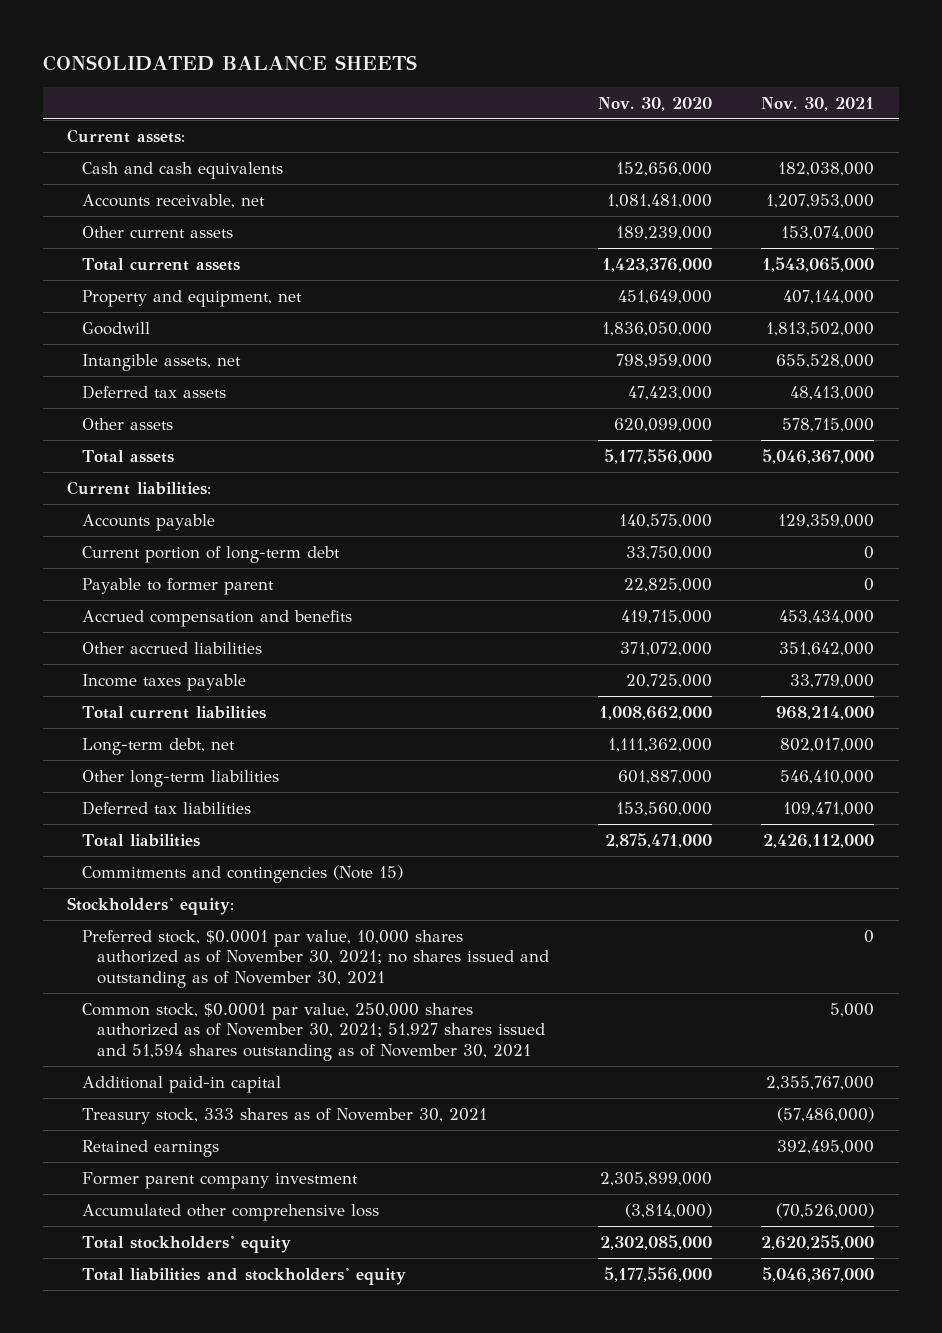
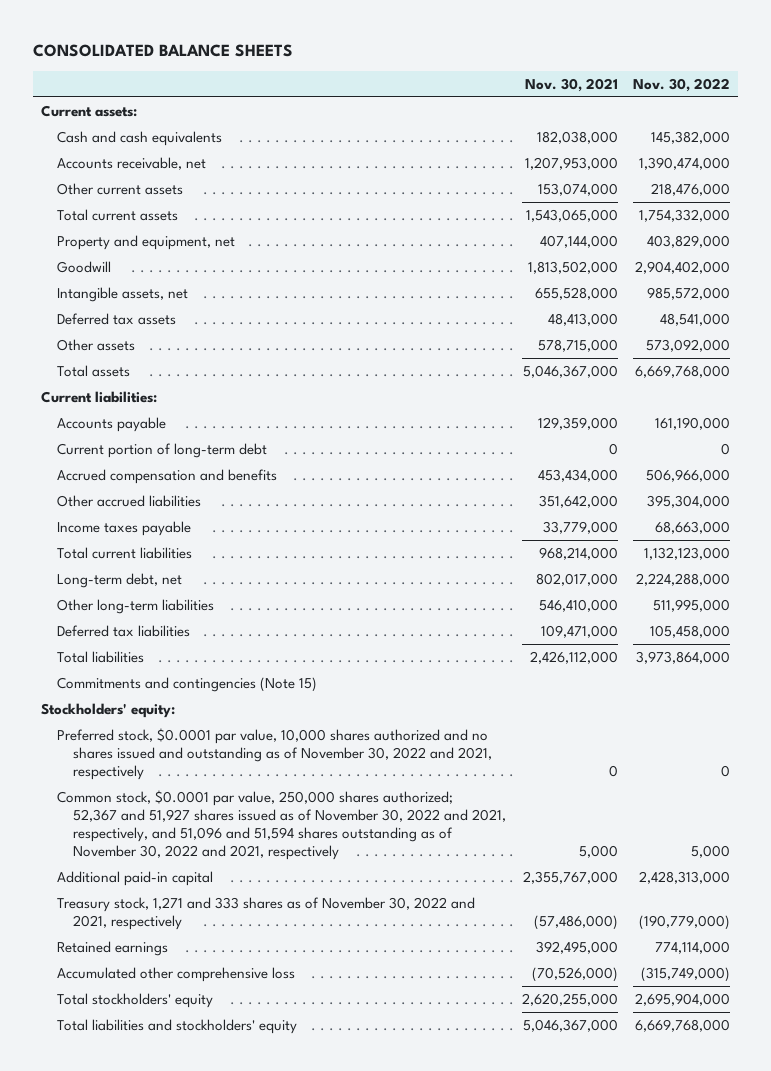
[598,96,713,111] Nov. 30, 2020 -> none
none -> [633,77,731,92] Nov. 30, 2022
[82,578,275,596] Payable to former parent -> none
[82,930,550,988] Preferred stock, $0.0001 par value, 10,000 shares authorized as of November 30, 2021; no shares issued and outstanding as of November 30, 2021 -> [56,727,492,781] Preferred stock, $0.0001 par value, 10,000 shares authorized and no shares issued and outstanding as of November 30, 2022 and 2021, respectively
[82,1003,546,1061] Common stock, $0.0001 par value, 250,000 shares authorized as of November 30, 2021; 51,927 shares issued and 51,594 shares outstanding as of November 30, 2021 -> [56,789,506,861] Common stock, $0.0001 par value, 250,000 shares authorized; 52,367 and 51,927 shares issued as of November 30, 2022 and 2021, respectively, and 51,096 and 51,594 shares outstanding as of November 30, 2022 and 2021, respectively
[82,1108,488,1125] Treasury stock, 333 shares as of November 30, 2021 -> [56,896,475,930] Treasury stock, 1,271 and 333 shares as of November 30, 2022 and 2021, respectively
[82,1172,359,1190] Former parent company investment -> none

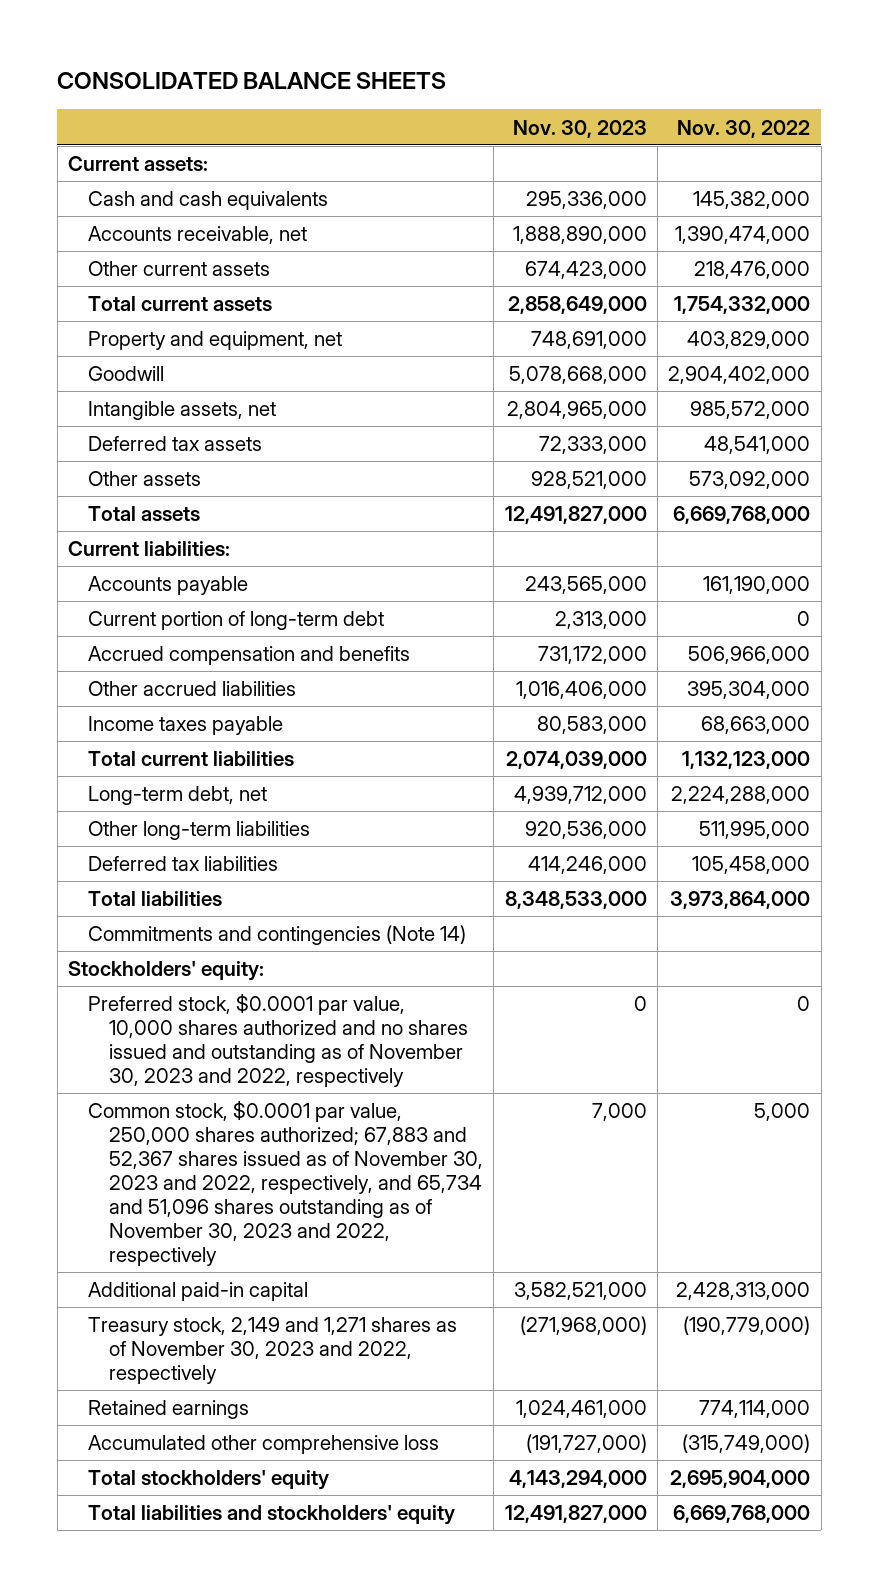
[524,77,618,92] Nov. 30, 2021 -> none
none -> [512,119,647,138] Nov. 30, 2023
[56,676,317,692] Commitments and contingencies (Note 15) -> [88,925,467,946] Commitments and contingencies (Note 14)
[56,727,492,781] Preferred stock, $0.0001 par value, 10,000 shares authorized and no shares issued and outstanding as of November 30, 2022 and 2021, respectively -> [88,993,468,1088] Preferred stock, $0.0001 par value, 10,000 shares authorized and no shares issued and outstanding as of November 30, 2023 and 2022, respectively
[56,789,506,861] Common stock, $0.0001 par value, 250,000 shares authorized; 52,367 and 51,927 shares issued as of November 30, 2022 and 2021, respectively, and 51,096 and 51,594 shares outstanding as of November 30, 2022 and 2021, respectively -> [88,1100,483,1266] Common stock, $0.0001 par value, 250,000 shares authorized; 67,883 and 52,367 shares issued as of November 30, 2023 and 2022, respectively, and 65,734 and 51,096 shares outstanding as of November 30, 2023 and 2022, respectively
[56,896,475,930] Treasury stock, 1,271 and 333 shares as of November 30, 2022 and 2021, respectively -> [88,1317,458,1385] Treasury stock, 2,149 and 1,271 shares as of November 30, 2023 and 2022, respectively

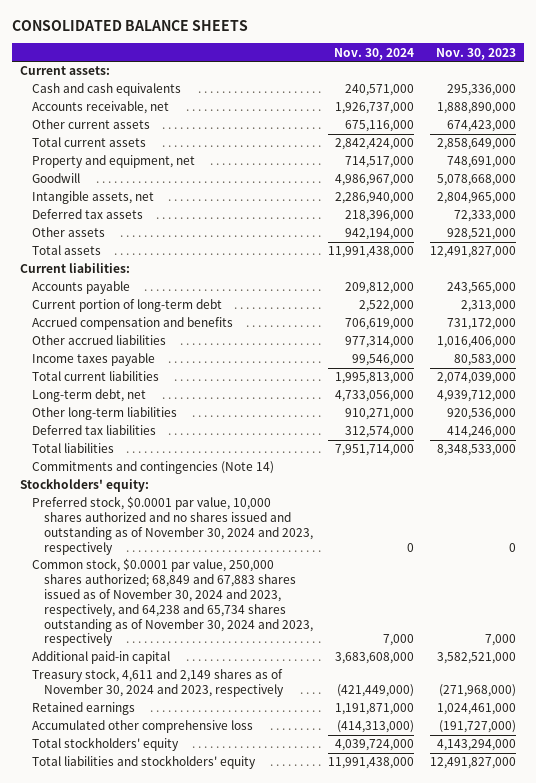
[677,119,811,138] Nov. 30, 2022 -> none
none -> [334,47,415,60] Nov. 30, 2024
[88,993,468,1088] Preferred stock, $0.0001 par value, 10,000 shares authorized and no shares issued and outstanding as of November 30, 2023 and 2022, respectively -> [31,496,313,555] Preferred stock, $0.0001 par value, 10,000 shares authorized and no shares issued and outstanding as of November 30, 2024 and 2023, respectively
[88,1100,483,1266] Common stock, $0.0001 par value, 250,000 shares authorized; 67,883 and 52,367 shares issued as of November 30, 2023 and 2022, respectively, and 65,734 and 51,096 shares outstanding as of November 30, 2023 and 2022, respectively -> [31,558,313,647] Common stock, $0.0001 par value, 250,000 shares authorized; 68,849 and 67,883 shares issued as of November 30, 2024 and 2023, respectively, and 64,238 and 65,734 shares outstanding as of November 30, 2024 and 2023, respectively
[88,1317,458,1385] Treasury stock, 2,149 and 1,271 shares as of November 30, 2023 and 2022, respectively -> [31,668,284,698] Treasury stock, 4,611 and 2,149 shares as of November 30, 2024 and 2023, respectively

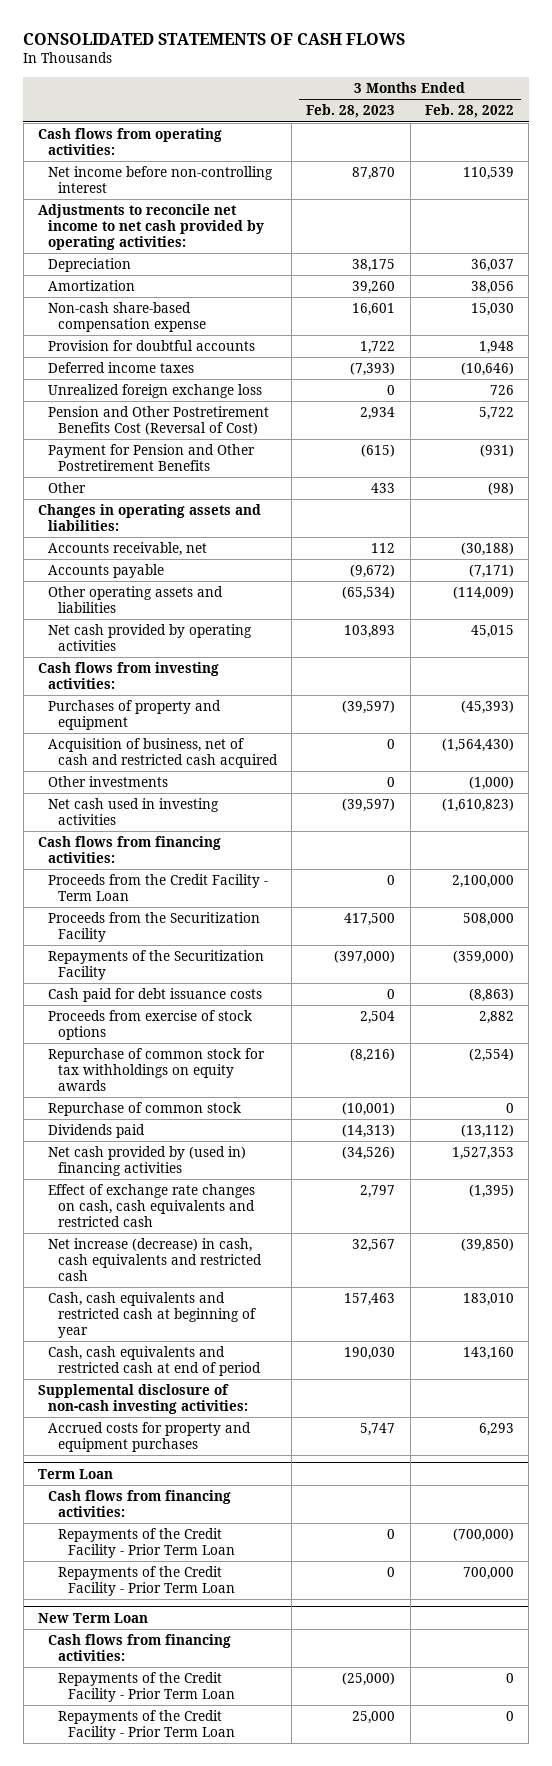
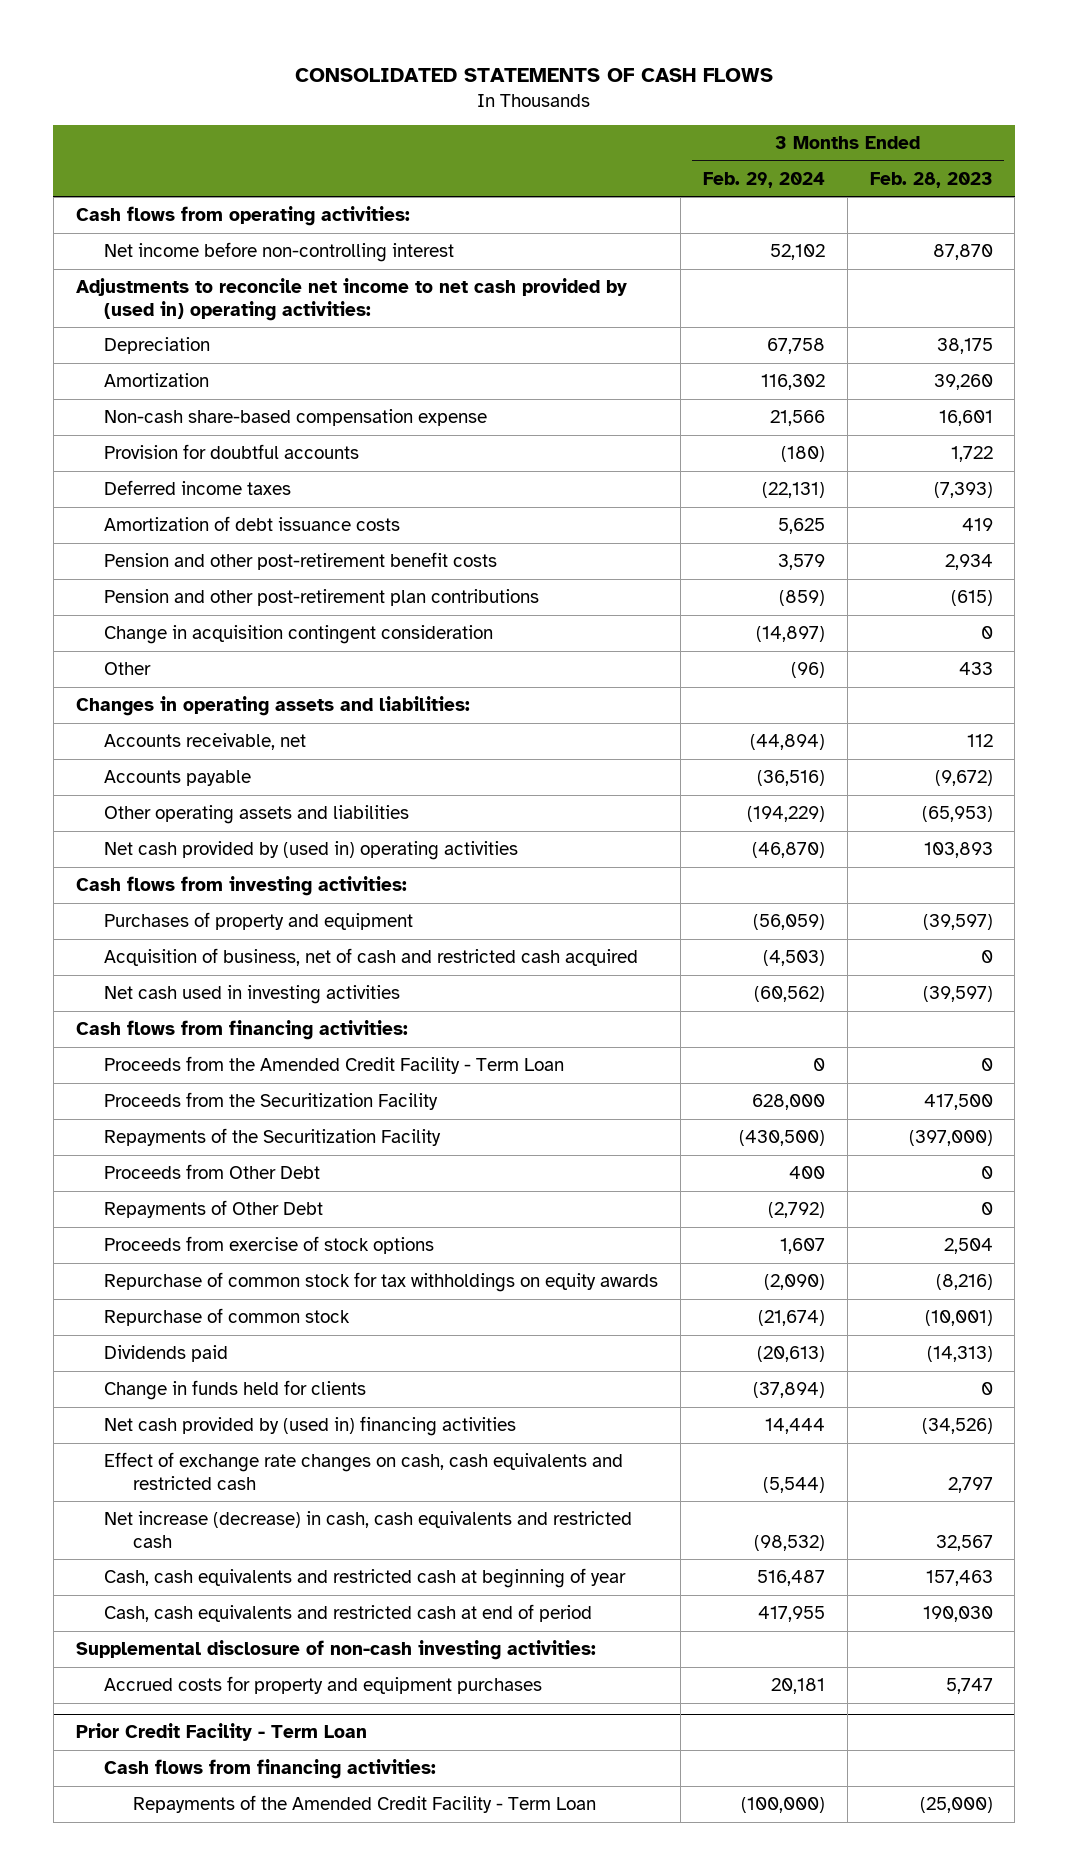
[425,104,515,119] Feb. 28, 2022 -> none
none -> [702,171,825,188] Feb. 29, 2024
[38,204,264,251] Adjustments to reconcile net income to net cash provided by operating activities: -> [75,278,627,321] Adjustments to reconcile net income to net cash provided by (used in) operating activities:
[47,384,262,399] Unrealized foreign exchange loss -> none
none -> [104,516,401,532] Amortization of debt issuance costs
[47,406,269,436] Pension and Other Postretirement Benefits Cost (Reversal of Cost) -> [104,552,498,571] Pension and other post-retirement benefit costs
[47,444,255,472] Payment for Pension and Other Postretirement Benefits -> [104,589,540,607] Pension and other post-retirement plan contributions
none -> [104,625,494,645] Change in acquisition contingent consideration
[342,586,396,601] (65,534) -> [921,806,993,823] (65,953)
[47,624,252,652] Net cash provided by operating activities -> [104,841,519,861] Net cash provided by (used in) operating activities
[47,776,168,788] Other investments -> none
[47,874,268,902] Proceeds from the Credit Facility - Term Loan -> [104,1056,565,1075] Proceeds from the Amended Credit Facility - Term Loan
[47,988,262,1003] Cash paid for debt issuance costs -> none
none -> [104,1164,321,1180] Proceeds from Other Debt
none -> [104,1200,324,1219] Repayments of Other Debt
none -> [104,1380,367,1401] Change in funds held for clients
[38,1469,114,1480] Term Loan -> none
[47,1490,231,1518] Cash flows from financing activities: -> none
[57,1528,235,1559] Repayments of the Credit Facility - Prior Term Loan -> none
[57,1566,235,1597] Repayments of the Credit Facility - Prior Term Loan -> none
[38,1613,149,1624] New Term Loan -> none
none -> [75,1723,367,1742] Prior Credit Facility - Term Loan
[57,1710,235,1741] Repayments of the Credit Facility - Prior Term Loan -> none
[57,1672,235,1703] Repayments of the Credit Facility - Prior Term Loan -> [132,1795,596,1814] Repayments of the Amended Credit Facility - Term Loan

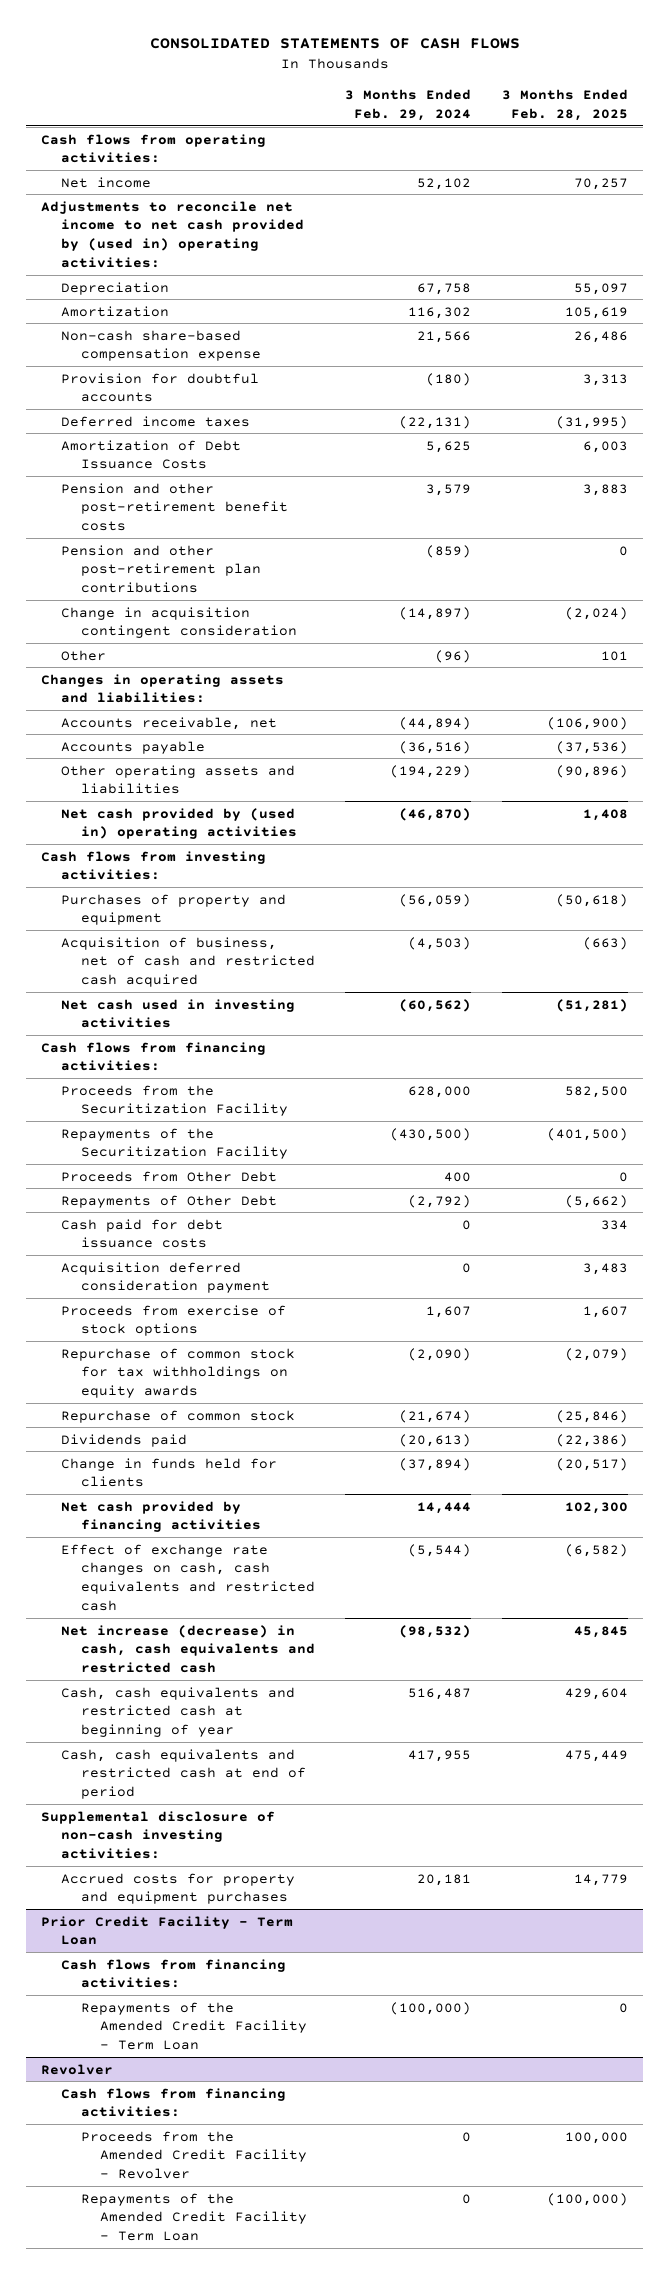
[869,171,993,188] Feb. 28, 2023 -> none
none -> [502,88,629,121] 3 Months Ended Feb. 28, 2025
[104,242,455,263] Net income before non-controlling interest -> [60,176,151,188] Net income
[104,516,401,532] Amortization of debt issuance costs -> [60,439,241,470] Amortization of Debt Issuance Costs
[104,1056,565,1075] Proceeds from the Amended Credit Facility - Term Loan -> none
none -> [60,1218,223,1249] Cash paid for debt issuance costs
none -> [60,1261,270,1294] Acquisition deferred consideration payment
[104,1416,517,1437] Net cash provided by (used in) financing activities -> [60,1500,261,1533] Net cash provided by financing activities
none -> [41,2063,114,2075] Revolver
none -> [60,2087,286,2118] Cash flows from financing activities:
none -> [80,2130,308,2179] Proceeds from the Amended Credit Facility - Revolver
none -> [80,2192,308,2241] Repayments of the Amended Credit Facility - Term Loan

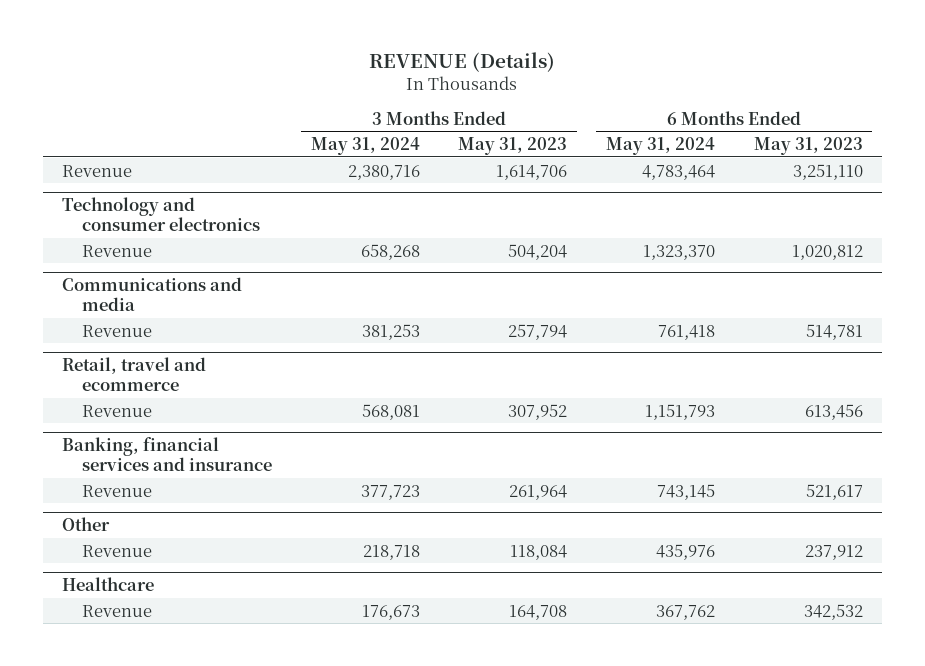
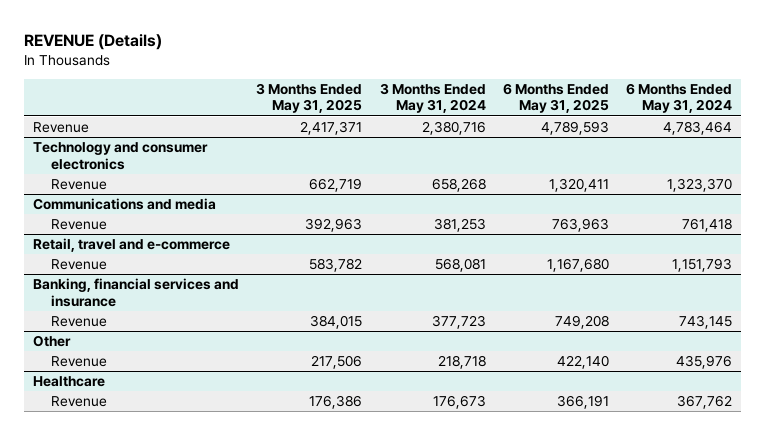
[458,137,568,156] May 31, 2023 -> none
[753,137,863,156] May 31, 2023 -> none
none -> [256,82,363,114] 3 Months Ended May 31, 2025
none -> [503,82,610,114] 6 Months Ended May 31, 2025
[62,357,207,391] Retail, travel and ecommerce -> [33,238,231,253] Retail, travel and e-commerce

